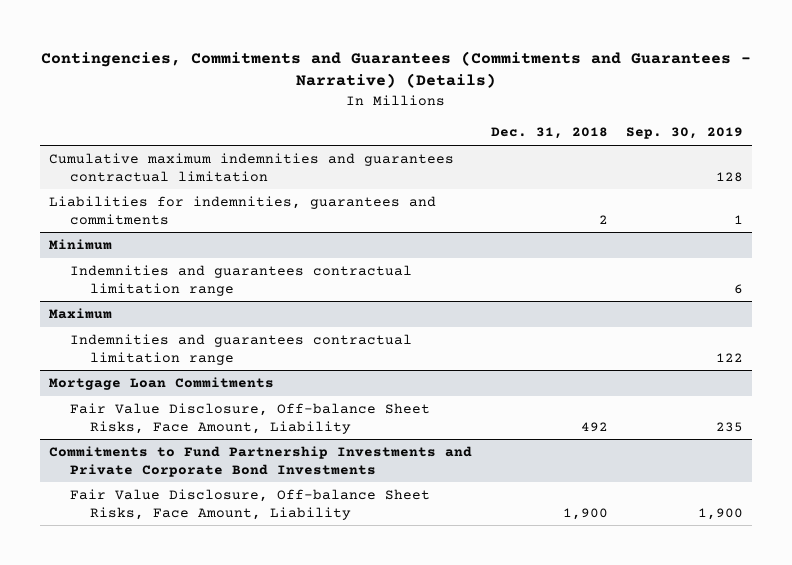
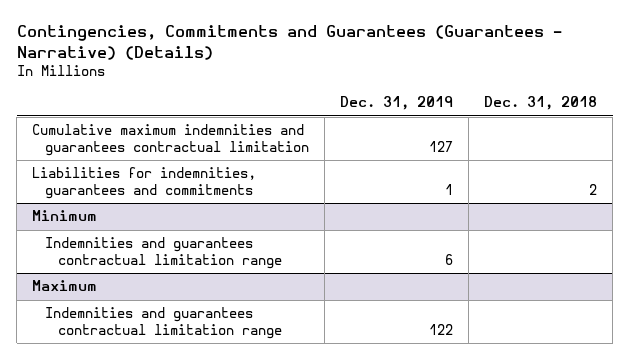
[41,50,752,89] Contingencies, Commitments and Guarantees (Commitments and Guarantees - Narrative) (Details) -> [16,25,562,60] Contingencies, Commitments and Guarantees (Guarantees - Narrative) (Details)
[625,127,743,140] Sep. 30, 2019 -> none
none -> [340,96,454,111] Dec. 31, 2019
[49,377,275,391] Mortgage Loan Commitments -> none
[69,403,430,434] Fair Value Disclosure, Off-balance Sheet Risks, Face Amount, Liability -> none
[49,446,473,477] Commitments to Fund Partnership Investments and Private Corporate Bond Investments -> none
[69,489,430,520] Fair Value Disclosure, Off-balance Sheet Risks, Face Amount, Liability -> none

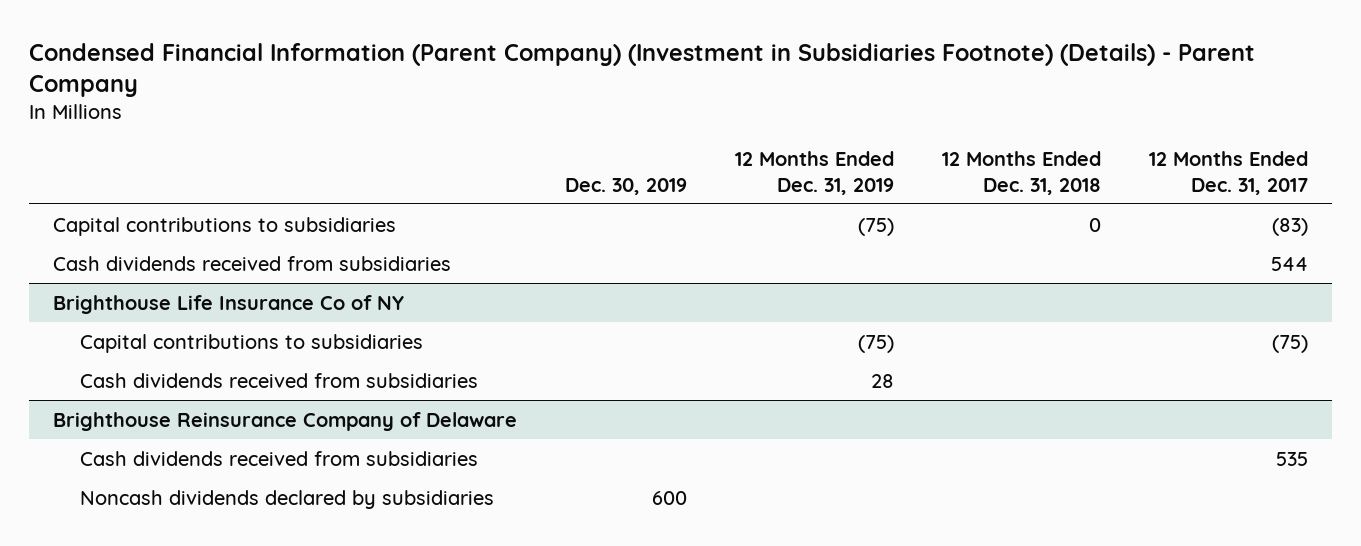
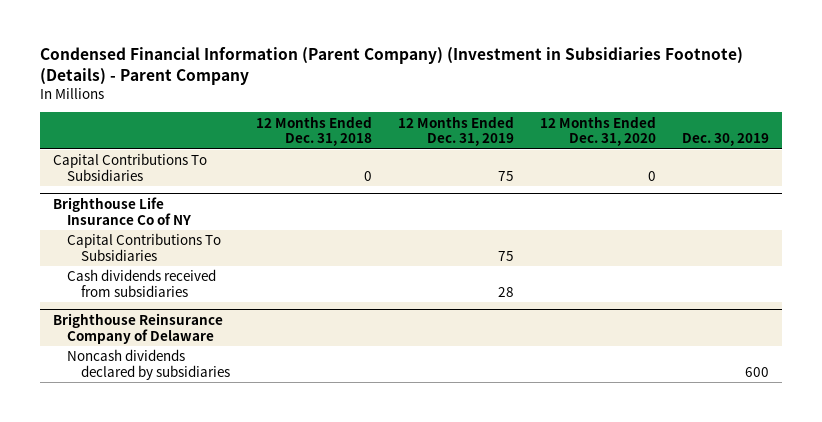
[1149,151,1309,195] 12 Months Ended Dec. 31, 2017 -> none
none -> [540,115,657,147] 12 Months Ended Dec. 31, 2020
[53,255,452,271] Cash dividends received from subsidiaries -> none
[53,216,397,236] Capital contributions to subsidiaries -> [52,153,207,181] Capital Contributions To Subsidiaries
[858,217,895,236] (75) -> [498,170,515,181] 75
[79,333,423,353] Capital contributions to subsidiaries -> [67,233,222,261] Capital Contributions To Subsidiaries
[858,334,895,353] (75) -> [498,250,515,261] 75
[79,450,478,466] Cash dividends received from subsidiaries -> none

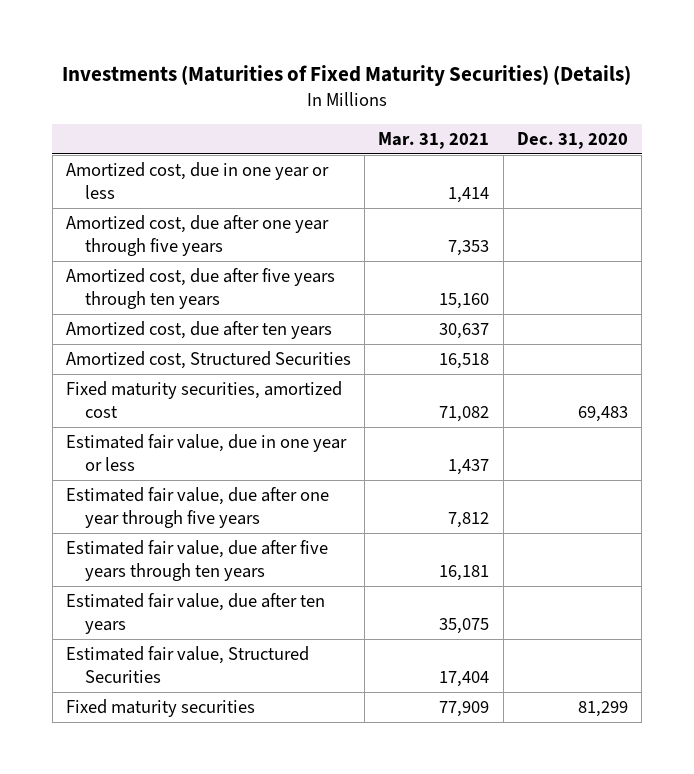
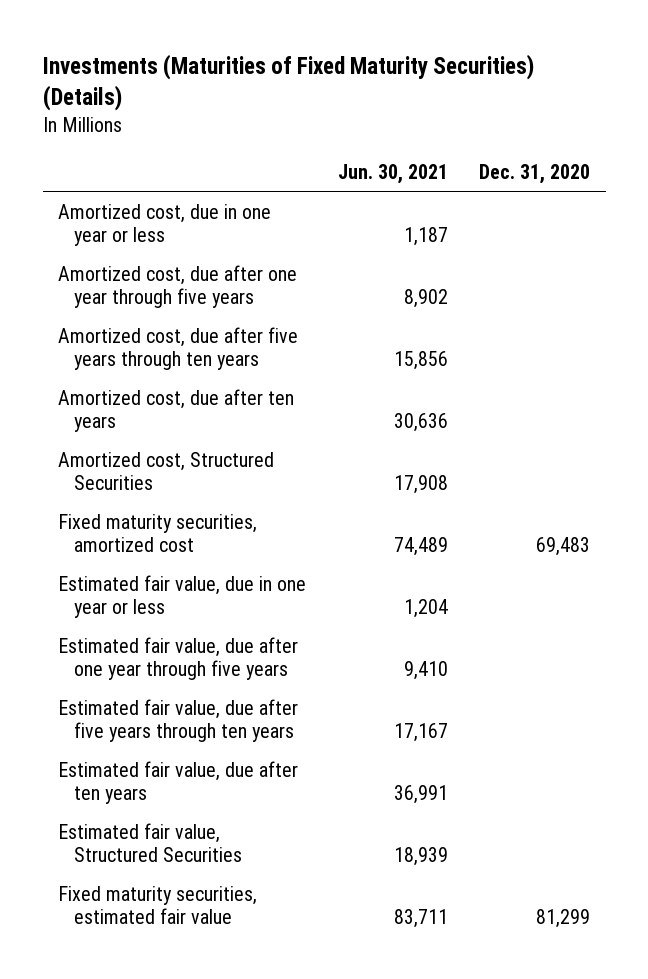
[378,132,490,150] Mar. 31, 2021 -> none
none -> [337,164,448,185] Jun. 30, 2021
[66,698,256,717] Fixed maturity securities -> [58,885,258,925] Fixed maturity securities, estimated fair value

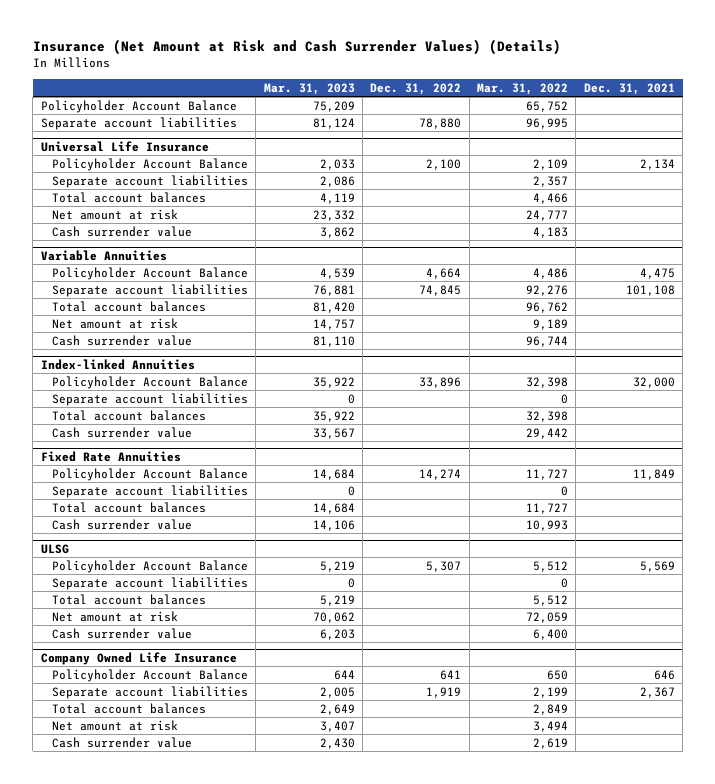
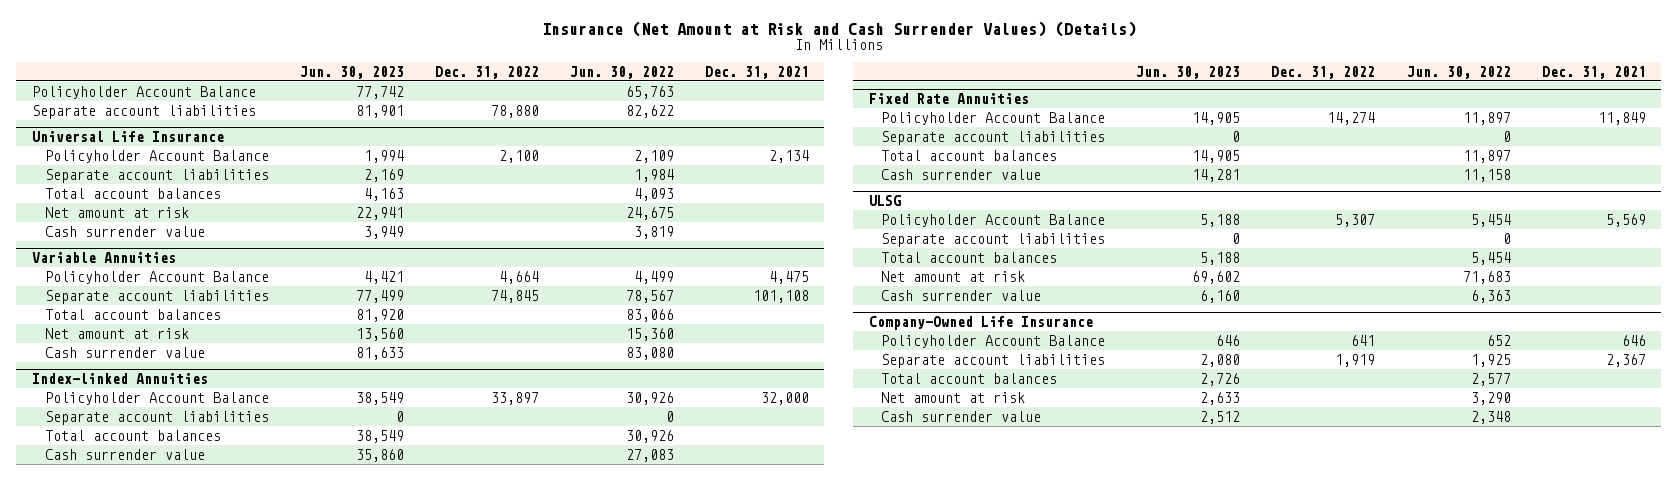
[263,83,355,96] Mar. 31, 2023 -> none
[477,83,569,96] Mar. 31, 2022 -> none
none -> [299,65,404,79] Jun. 30, 2023
none -> [569,65,674,79] Jun. 30, 2022
[419,376,462,388] 33,896 -> [490,391,539,405] 33,897
[40,651,237,665] Company Owned Life Insurance -> [868,315,1093,330] Company-Owned Life Insurance

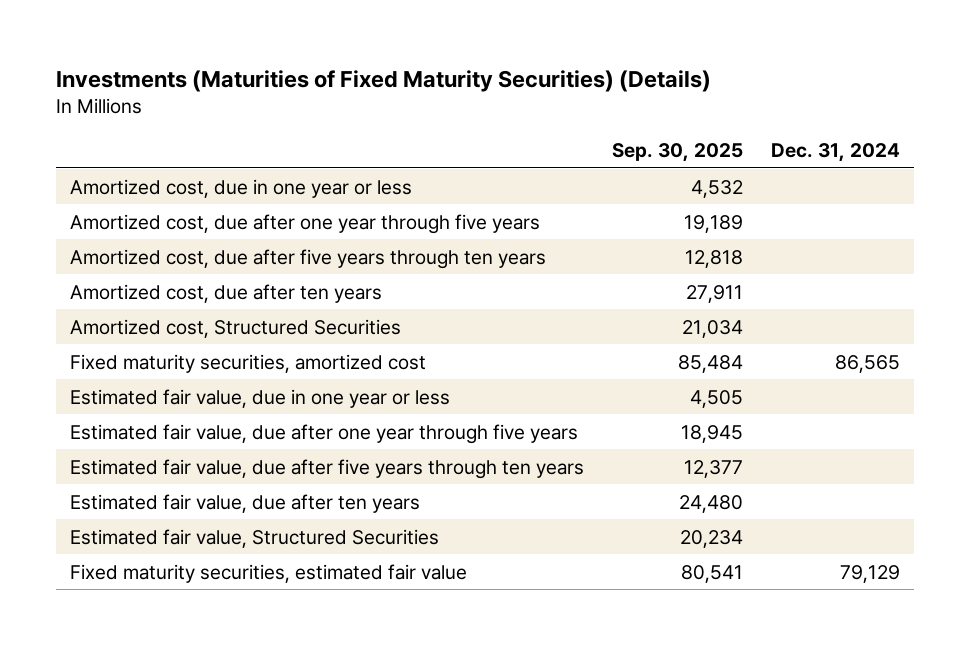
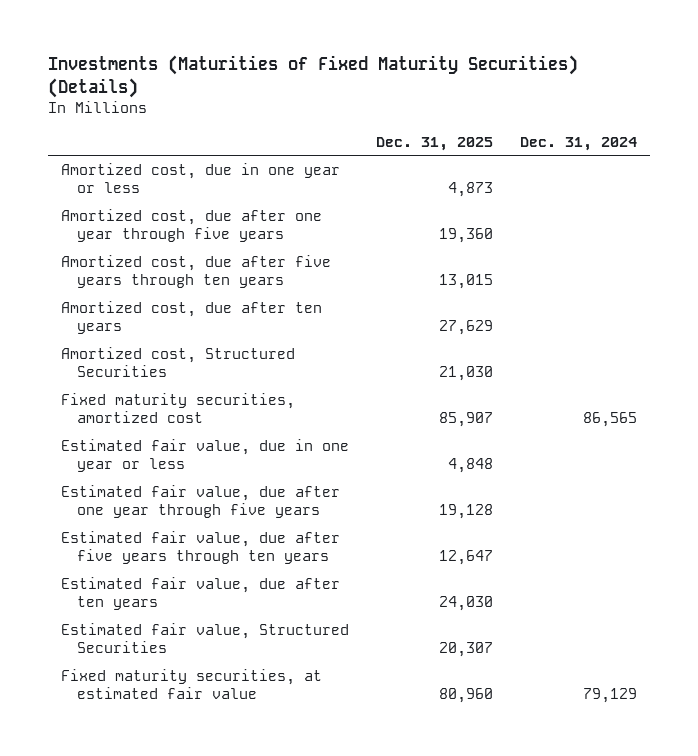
[611,143,743,163] Sep. 30, 2025 -> none
none -> [376,136,494,151] Dec. 31, 2025
[69,563,467,583] Fixed maturity securities, estimated fair value -> [61,669,323,700] Fixed maturity securities, at estimated fair value

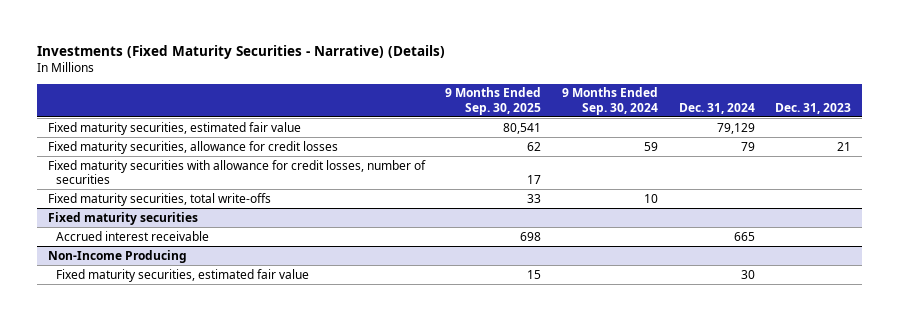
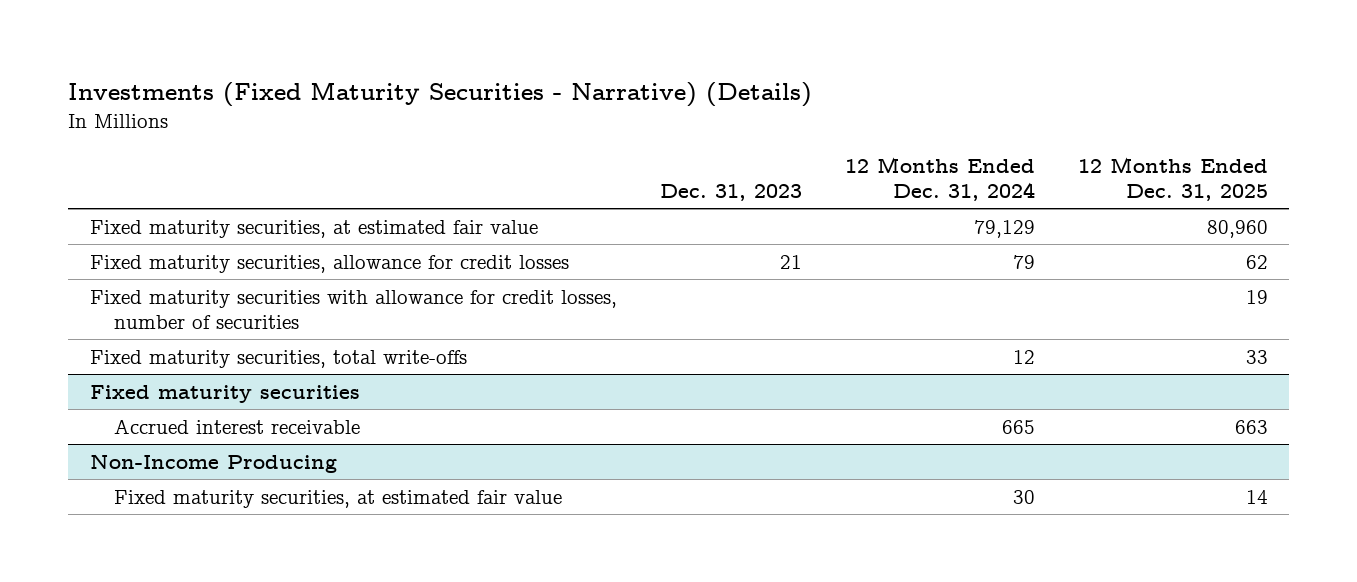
[445,87,542,115] 9 Months Ended Sep. 30, 2025 -> none
[562,87,659,115] 9 Months Ended Sep. 30, 2024 -> none
[678,102,755,114] Dec. 31, 2024 -> none
none -> [844,156,1035,201] 12 Months Ended Dec. 31, 2024
none -> [1077,156,1268,201] 12 Months Ended Dec. 31, 2025
[47,121,301,135] Fixed maturity securities, estimated fair value -> [89,219,538,238] Fixed maturity securities, at estimated fair value
[56,268,310,282] Fixed maturity securities, estimated fair value -> [114,489,563,508] Fixed maturity securities, at estimated fair value

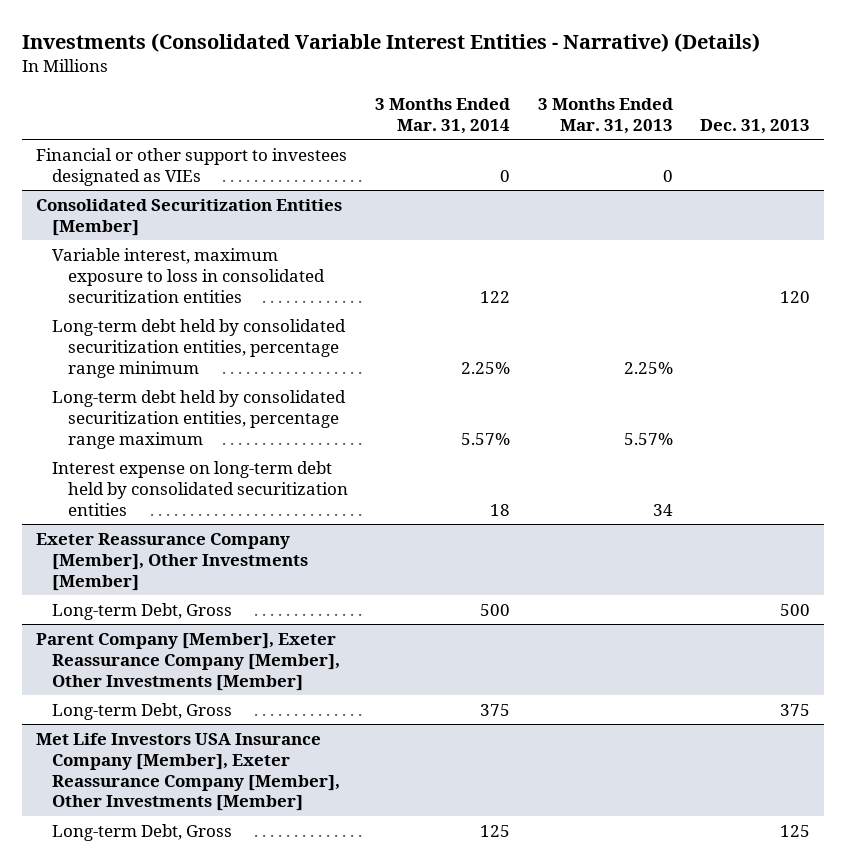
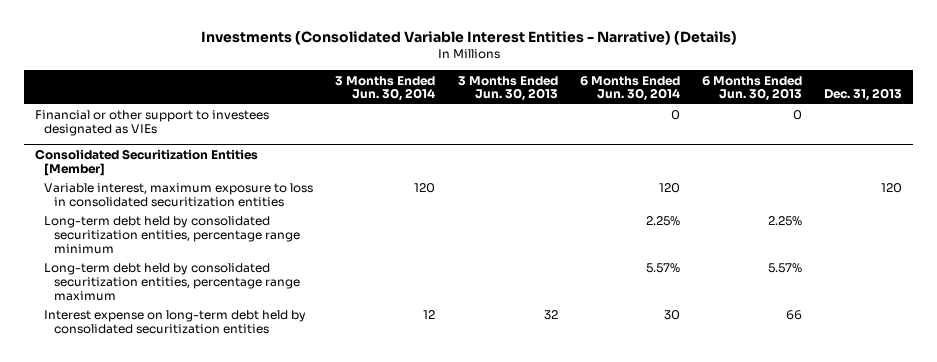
[375,98,511,135] 3 Months Ended Mar. 31, 2014 -> none
[537,98,673,135] 3 Months Ended Mar. 31, 2013 -> none
none -> [335,75,436,102] 3 Months Ended Jun. 30, 2014
none -> [457,75,558,102] 3 Months Ended Jun. 30, 2013
none -> [579,75,680,102] 6 Months Ended Jun. 30, 2014
none -> [702,75,803,102] 6 Months Ended Jun. 30, 2013
[36,532,308,591] Exeter Reassurance Company [Member], Other Investments [Member] -> none
[51,602,232,620] Long-term Debt, Gross -> none
[36,632,340,691] Parent Company [Member], Exeter Reassurance Company [Member], Other Investments [Member] -> none
[51,702,232,720] Long-term Debt, Gross -> none
[36,732,340,812] Met Life Investors USA Insurance Company [Member], Exeter Reassurance Company [Member], Other Investments [Member] -> none
[51,823,232,841] Long-term Debt, Gross -> none

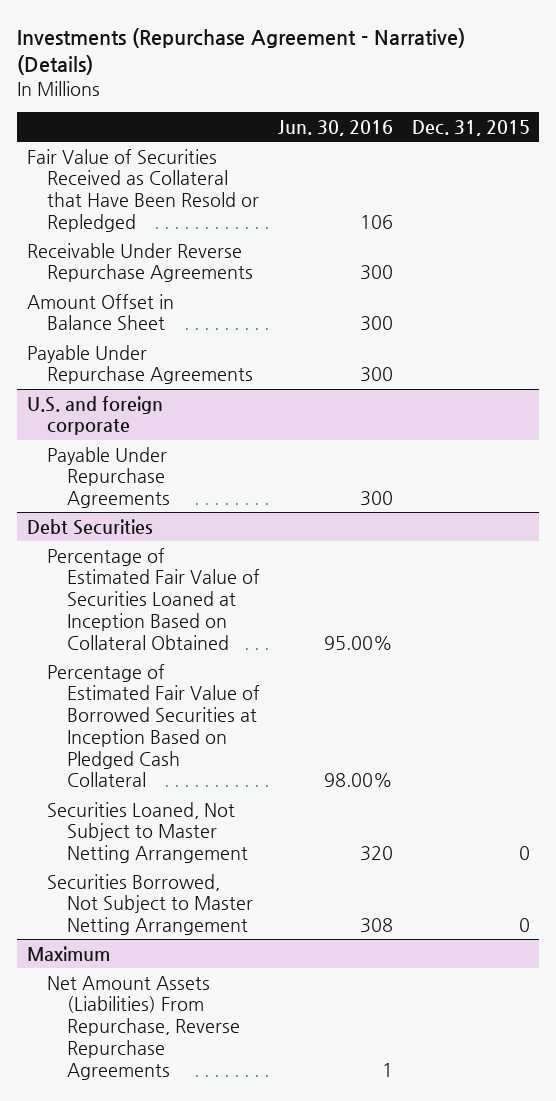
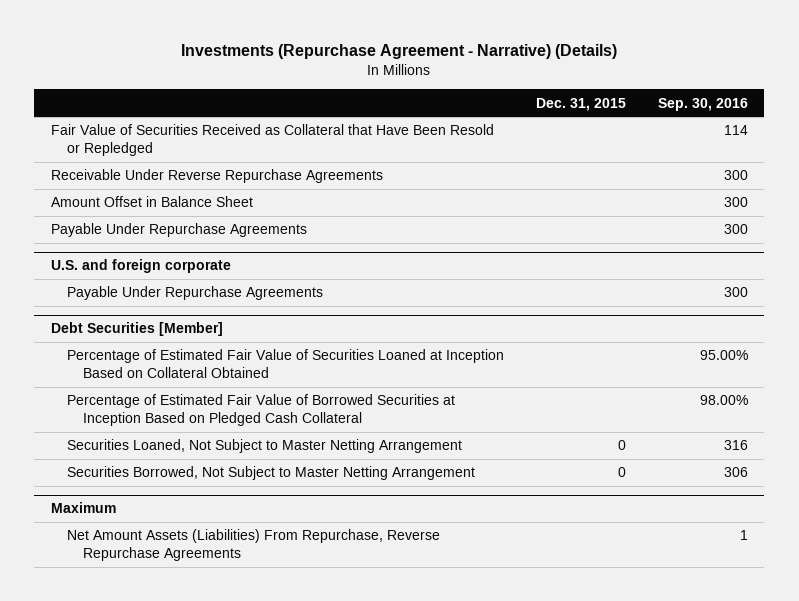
[278,119,394,136] Jun. 30, 2016 -> none
none -> [658,97,749,111] Sep. 30, 2016
[26,518,153,535] Debt Securities -> [50,322,223,337] Debt Securities [Member]

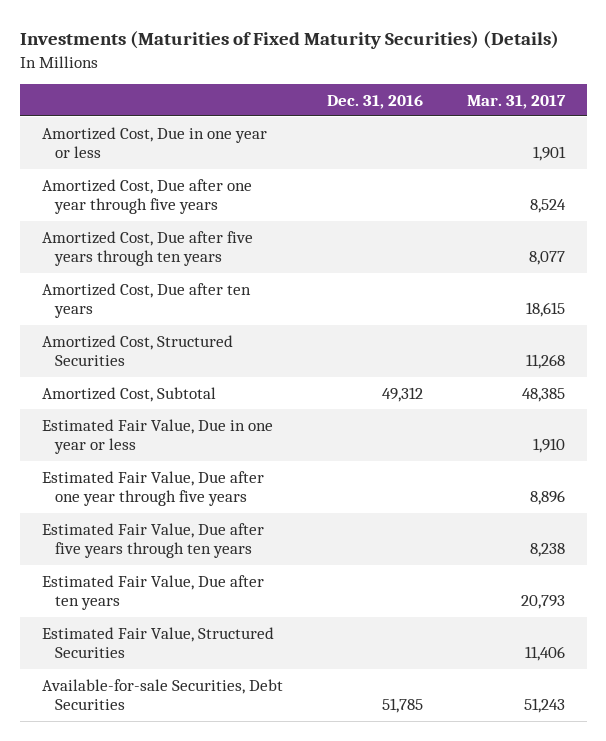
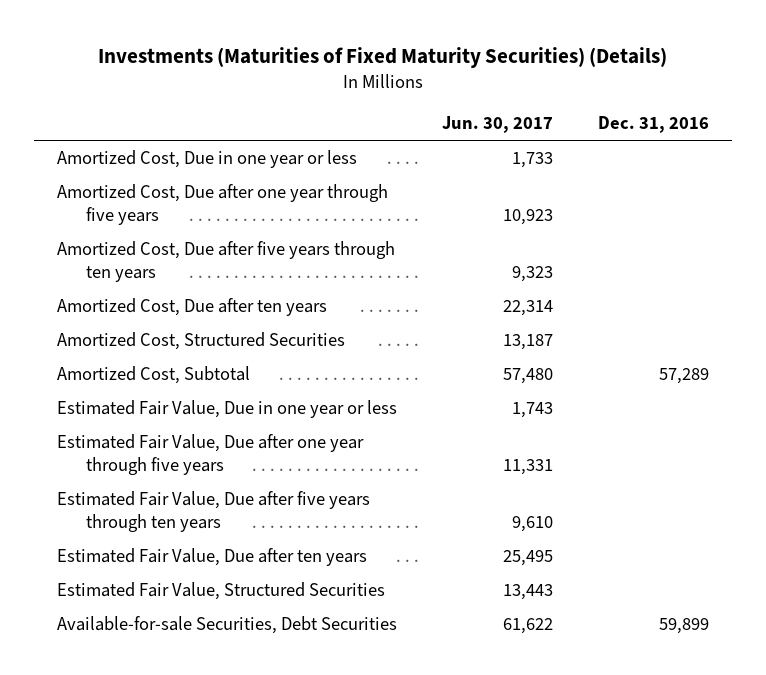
[466,94,566,109] Mar. 31, 2017 -> none
none -> [441,116,553,134] Jun. 30, 2017
[381,386,423,402] 49,312 -> [659,368,710,385] 57,289
[381,698,423,714] 51,785 -> [659,618,710,635] 59,899

